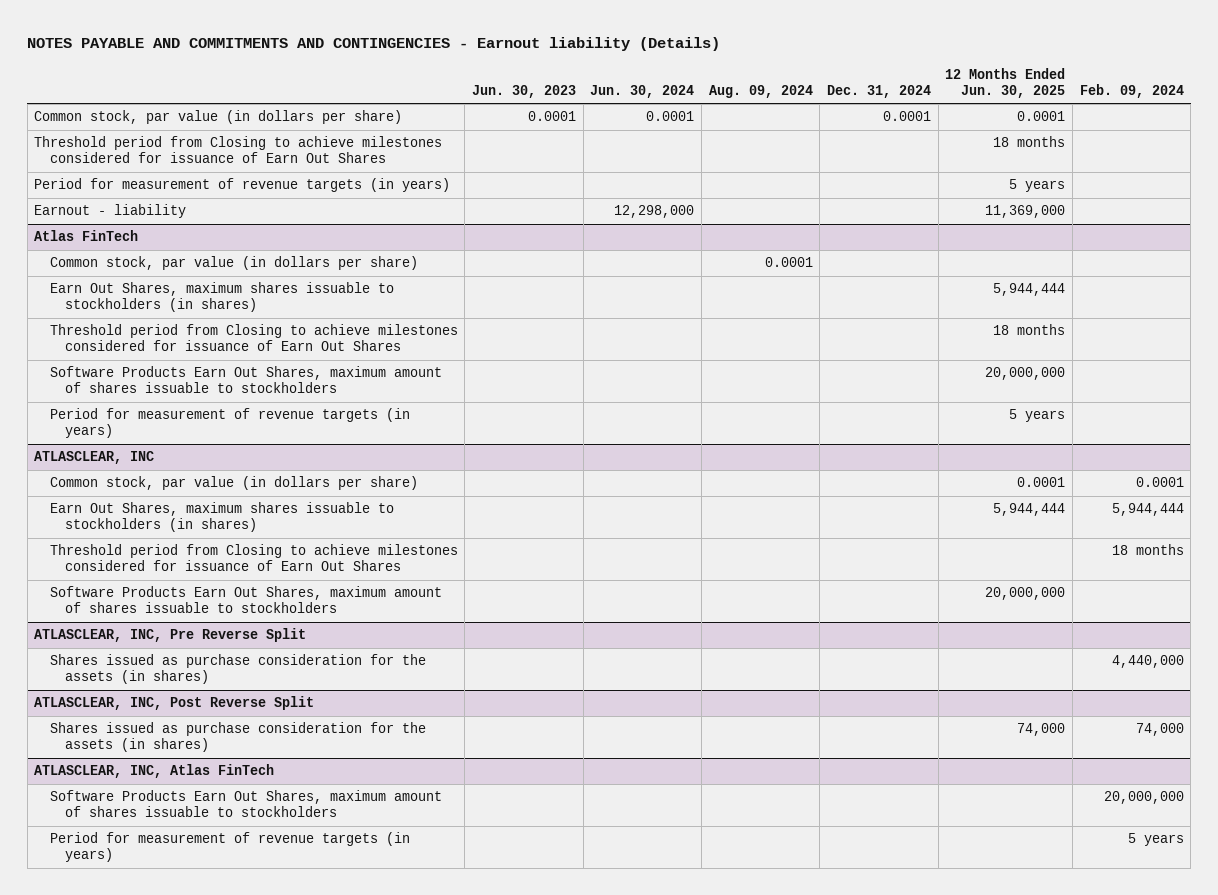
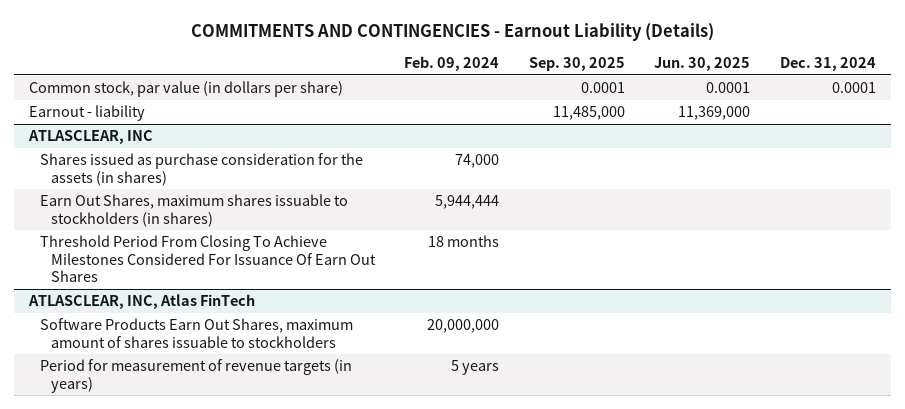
[27,37,721,52] NOTES PAYABLE AND COMMITMENTS AND CONTINGENCIES - Earnout liability (Details) -> [190,22,714,41] COMMITMENTS AND CONTINGENCIES - Earnout Liability (Details)
[471,84,576,98] Jun. 30, 2023 -> none
[590,84,695,98] Jun. 30, 2024 -> none
[708,84,813,98] Aug. 09, 2024 -> none
[945,67,1066,98] 12 Months Ended Jun. 30, 2025 -> none
none -> [528,57,625,72] Sep. 30, 2025
none -> [654,57,751,72] Jun. 30, 2025
[34,136,443,164] Threshold period from Closing to achieve milestones considered for issuance of Earn Out Shares -> none
[34,178,451,193] Period for measurement of revenue targets (in years) -> none
[34,230,139,242] Atlas FinTech -> none
[49,256,418,271] Common stock, par value (in dollars per share) -> none
[49,282,394,313] Earn Out Shares, maximum shares issuable to stockholders (in shares) -> none
[49,324,458,352] Threshold period from Closing to achieve milestones considered for issuance of Earn Out Shares -> none
[49,366,442,394] Software Products Earn Out Shares, maximum amount of shares issuable to stockholders -> none
[49,408,410,439] Period for measurement of revenue targets (in years) -> none
[49,476,418,491] Common stock, par value (in dollars per share) -> none
none -> [39,153,363,186] Shares issued as purchase consideration for the assets (in shares)
[49,586,442,614] Software Products Earn Out Shares, maximum amount of shares issuable to stockholders -> none
[34,628,307,643] ATLASCLEAR, INC, Pre Reverse Split -> none
[49,654,426,685] Shares issued as purchase consideration for the assets (in shares) -> none
[34,696,315,711] ATLASCLEAR, INC, Post Reverse Split -> none
[49,722,426,753] Shares issued as purchase consideration for the assets (in shares) -> none
[49,544,458,572] Threshold period from Closing to achieve milestones considered for issuance of Earn Out Shares -> [39,235,376,283] Threshold Period From Closing To Achieve Milestones Considered For Issuance Of Earn Out Shares

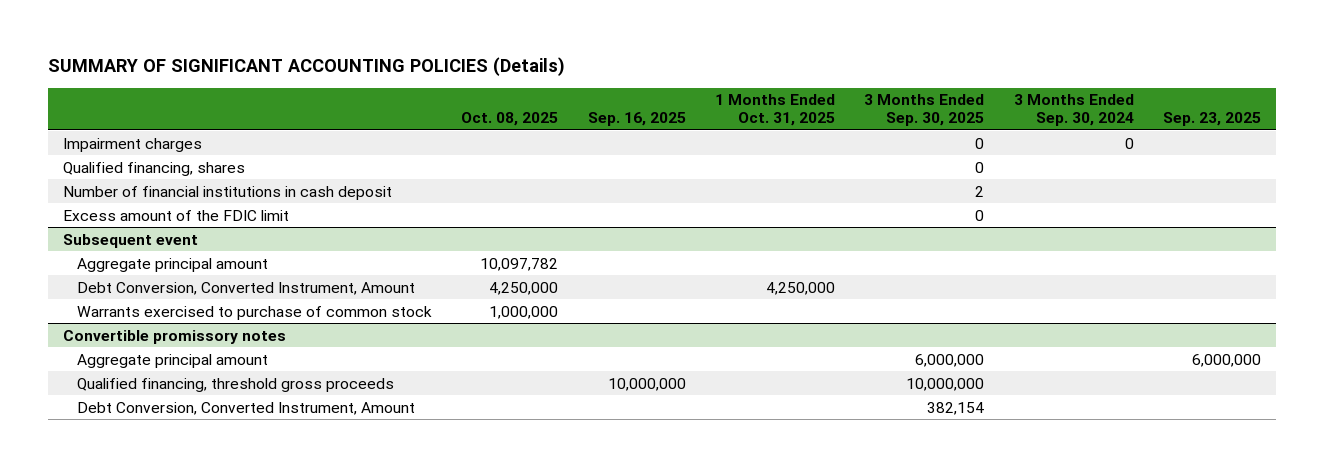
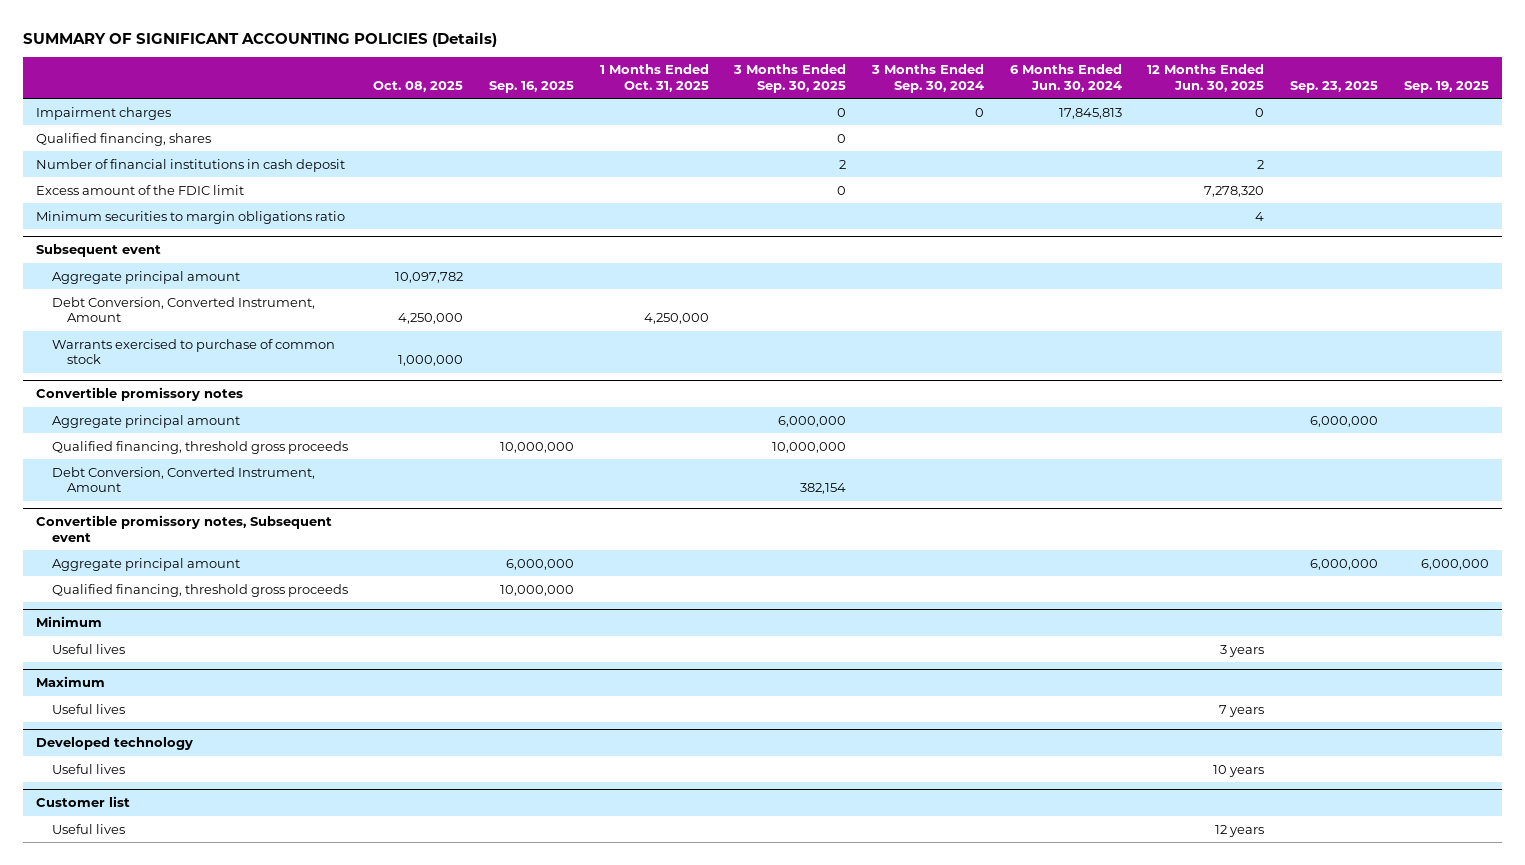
none -> [1009,64,1122,93] 6 Months Ended Jun. 30, 2024
none -> [1147,64,1265,93] 12 Months Ended Jun. 30, 2025
none -> [1403,81,1489,94] Sep. 19, 2025
none -> [36,210,346,224] Minimum securities to margin obligations ratio
none -> [36,515,333,543] Convertible promissory notes, Subsequent event
none -> [51,557,240,571] Aggregate principal amount
none -> [51,583,348,597] Qualified financing, threshold gross proceeds
none -> [36,616,103,628] Minimum
none -> [51,643,125,654] Useful lives
none -> [36,676,106,688] Maximum
none -> [51,703,125,714] Useful lives
none -> [36,737,194,751] Developed technology
none -> [51,763,125,774] Useful lives
none -> [36,796,131,808] Customer list
none -> [51,823,125,834] Useful lives

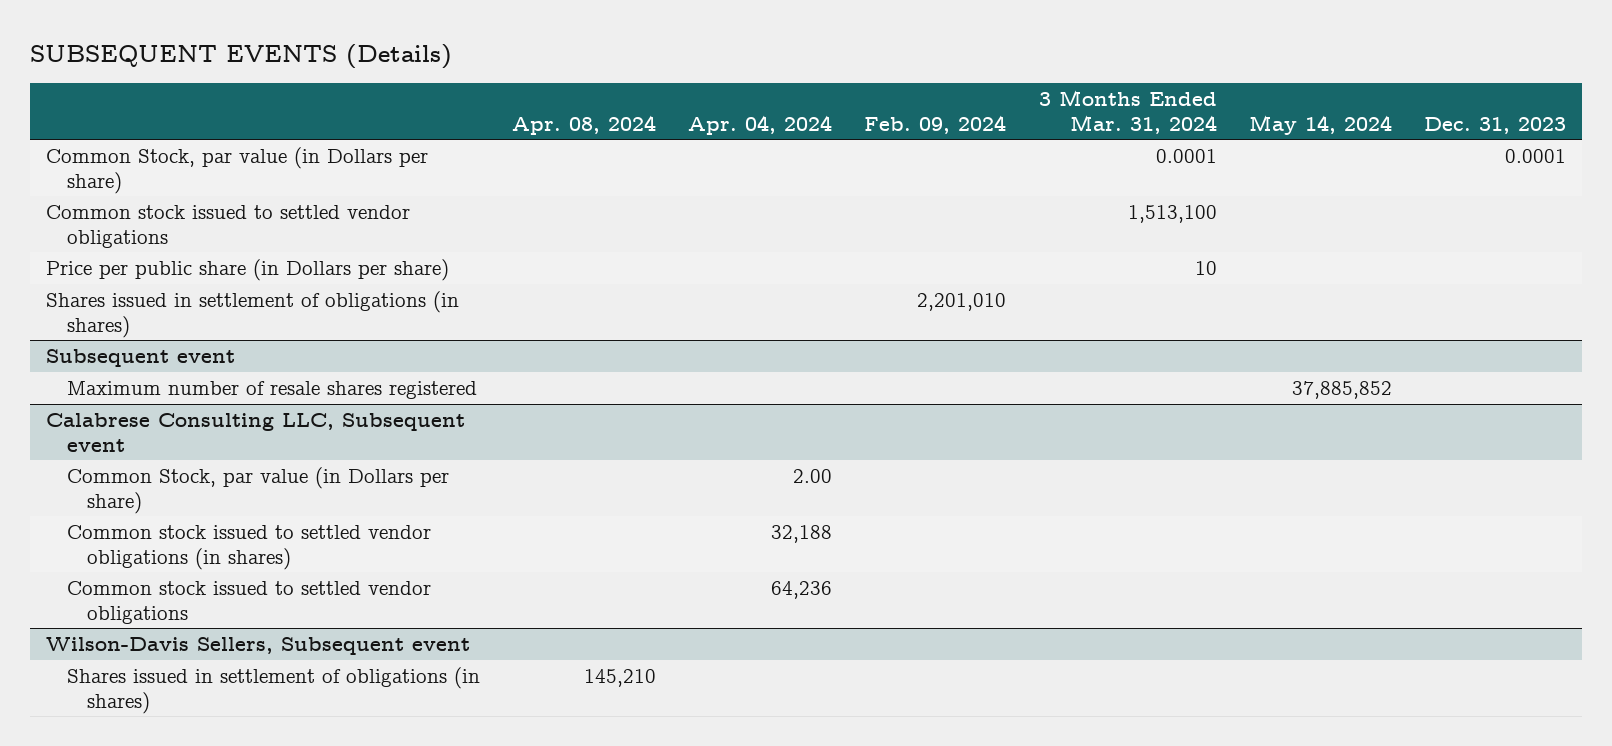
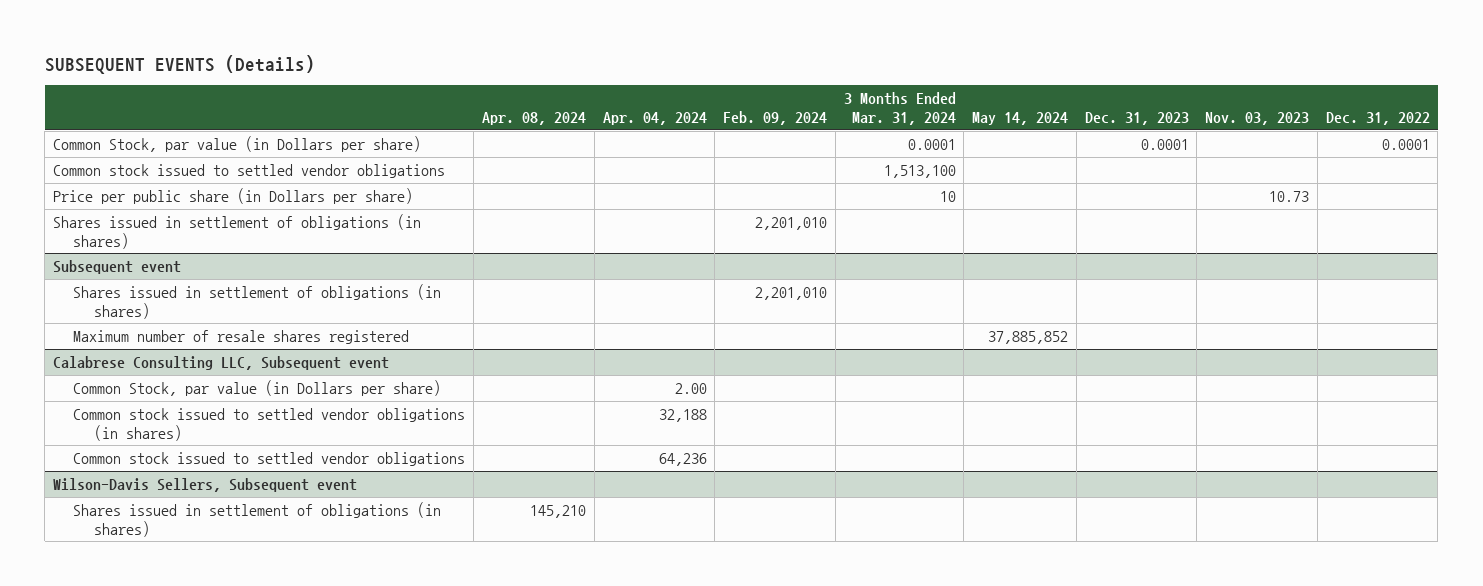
none -> [1205,112,1310,126] Nov. 03, 2023
none -> [1325,112,1430,126] Dec. 31, 2022
none -> [73,283,442,319] Shares issued in settlement of obligations (in shares)

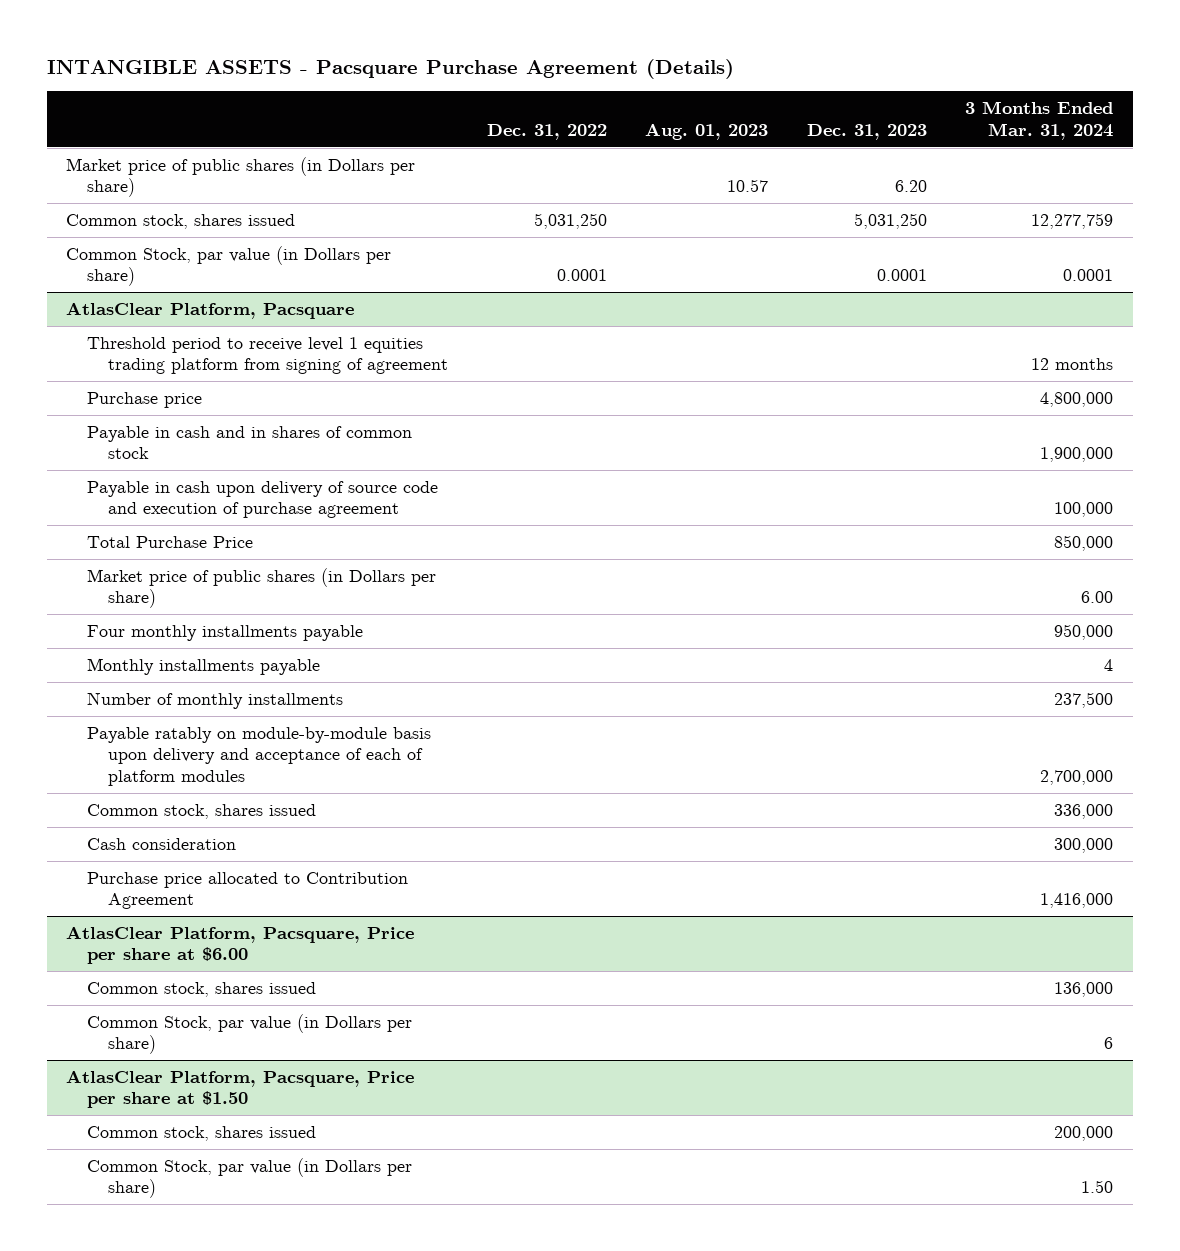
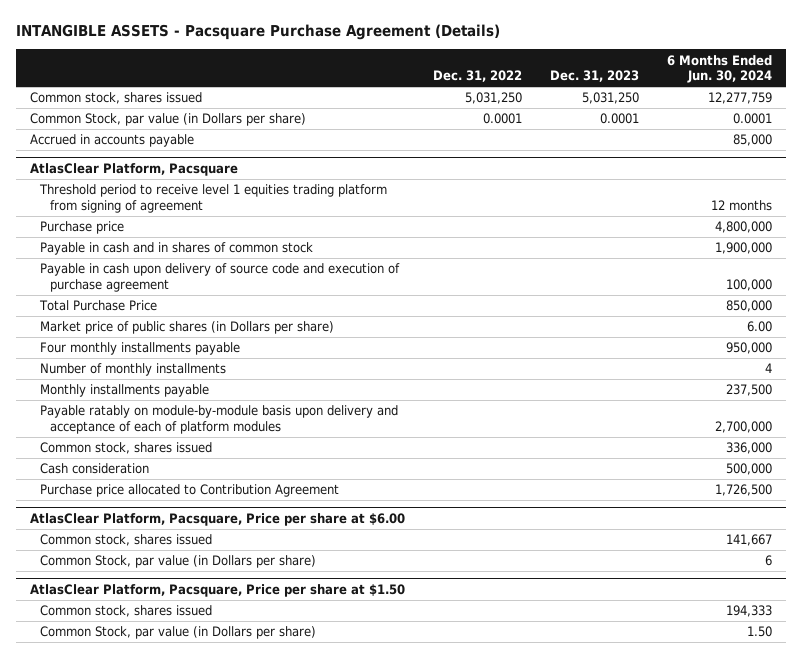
[645,122,769,140] Aug. 01, 2023 -> none
[965,100,1114,140] 3 Months Ended Mar. 31, 2024 -> none
none -> [666,54,772,84] 6 Months Ended Jun. 30, 2024
[66,156,416,198] Market price of public shares (in Dollars per share) -> none
none -> [30,134,195,148] Accrued in accounts payable
[87,657,321,675] Monthly installments payable -> [40,384,210,398] Monthly installments payable

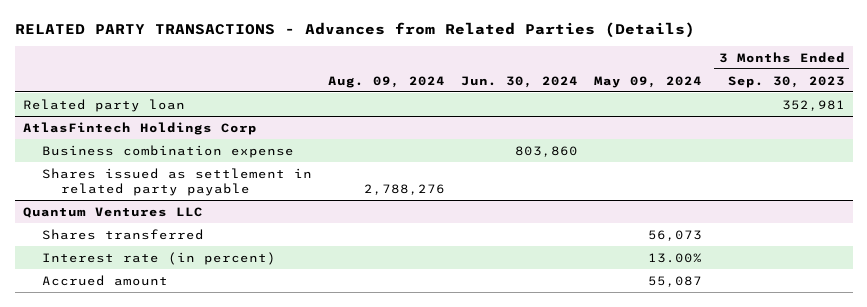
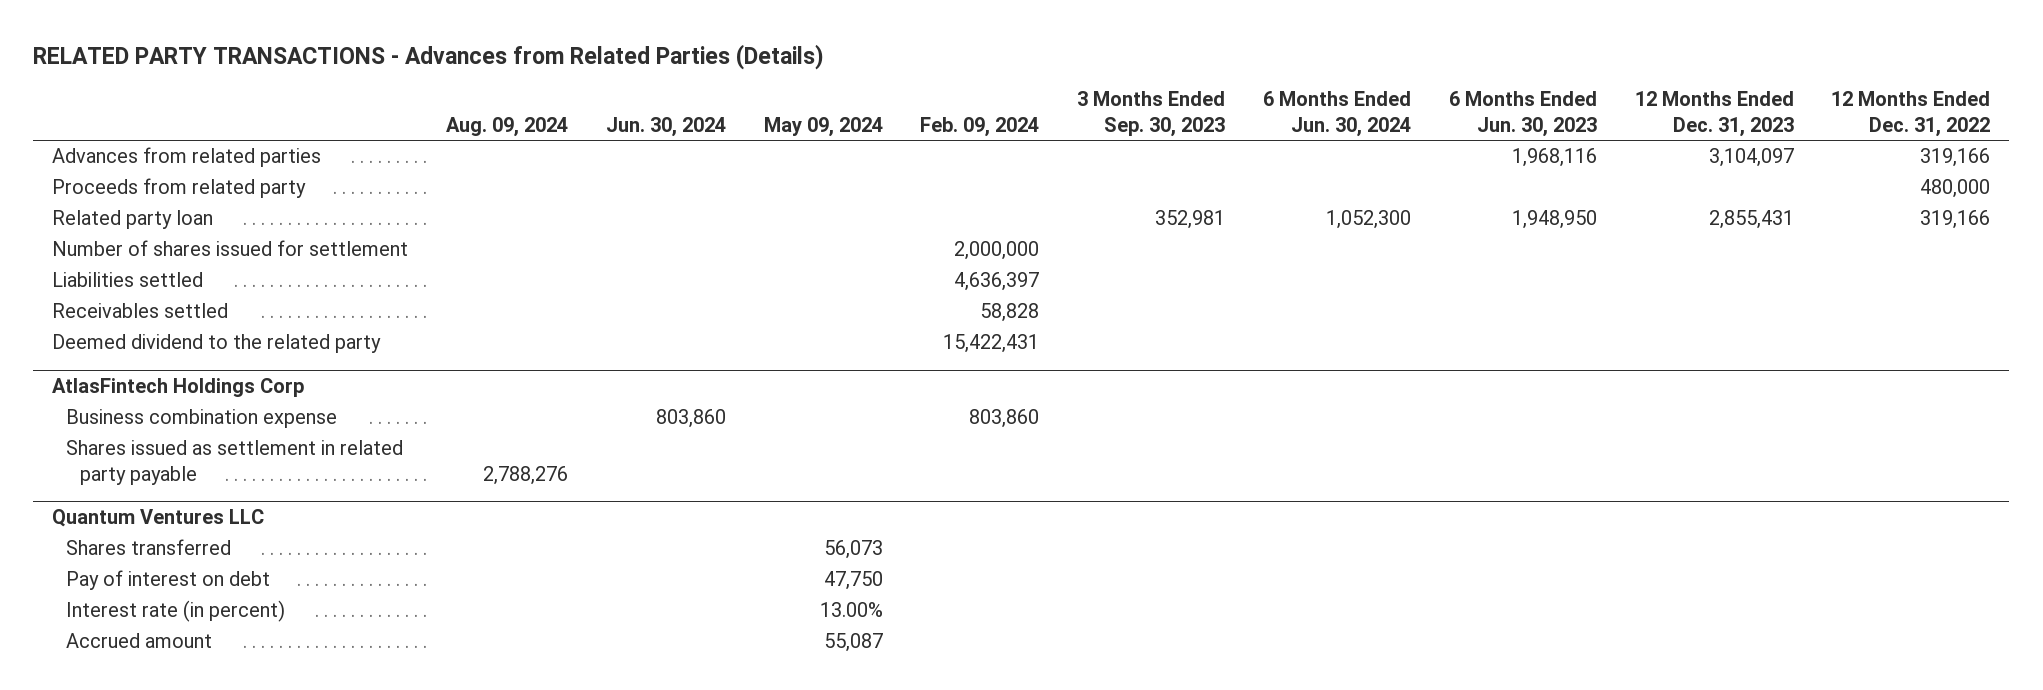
none -> [920,117,1040,138] Feb. 09, 2024
none -> [1263,91,1412,138] 6 Months Ended Jun. 30, 2024
none -> [1448,91,1597,138] 6 Months Ended Jun. 30, 2023
none -> [1634,91,1794,138] 12 Months Ended Dec. 31, 2023
none -> [1831,91,1991,138] 12 Months Ended Dec. 31, 2022
none -> [52,147,322,168] Advances from related parties
none -> [52,178,307,199] Proceeds from related party
none -> [52,240,409,257] Number of shares issued for settlement
none -> [52,272,204,288] Liabilities settled
none -> [52,303,229,319] Receivables settled
none -> [52,334,382,354] Deemed dividend to the related party
none -> [66,570,271,591] Pay of interest on debt

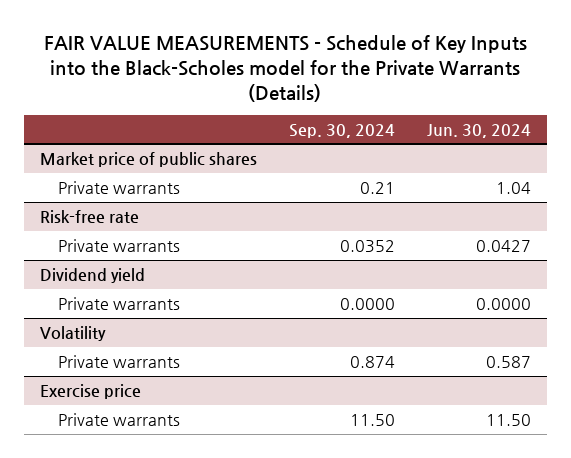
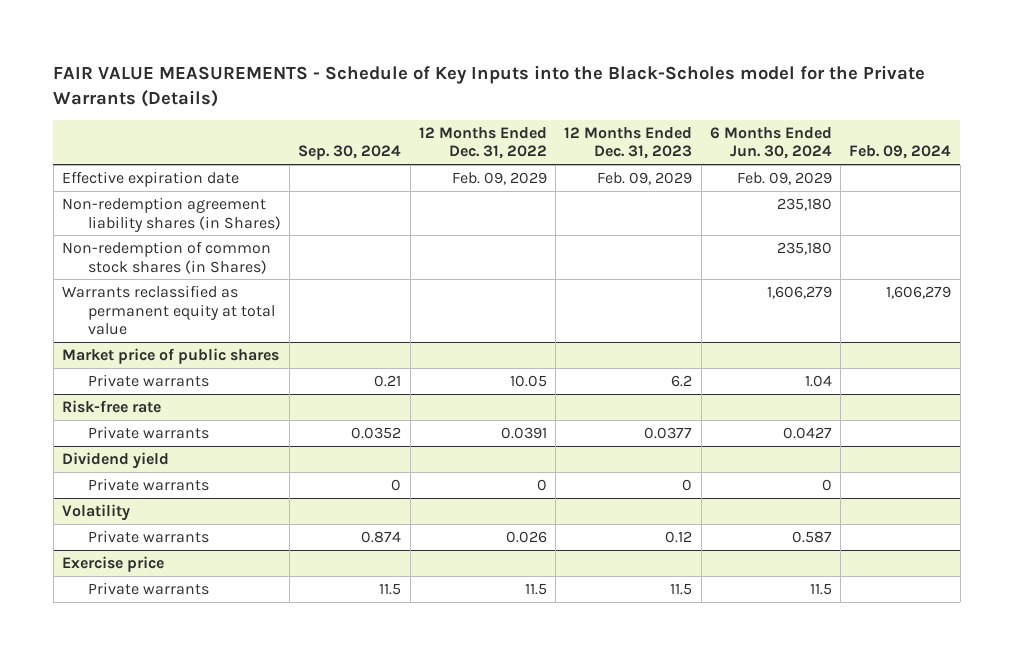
[427,123,532,138] Jun. 30, 2024 -> none
none -> [418,126,547,160] 12 Months Ended Dec. 31, 2022
none -> [564,126,693,160] 12 Months Ended Dec. 31, 2023
none -> [709,126,832,160] 6 Months Ended Jun. 30, 2024
none -> [849,145,952,160] Feb. 09, 2024
none -> [62,170,240,187] Effective expiration date
none -> [62,196,281,232] Non-redemption agreement liability shares (in Shares)
none -> [62,240,272,274] Non-redemption of common stock shares (in Shares)
none -> [62,284,275,336] Warrants reclassified as permanent equity at total value
[339,298,395,311] 0.0000 -> [391,478,402,491] 0
[349,414,395,427] 11.50 -> [379,582,402,595] 11.5

